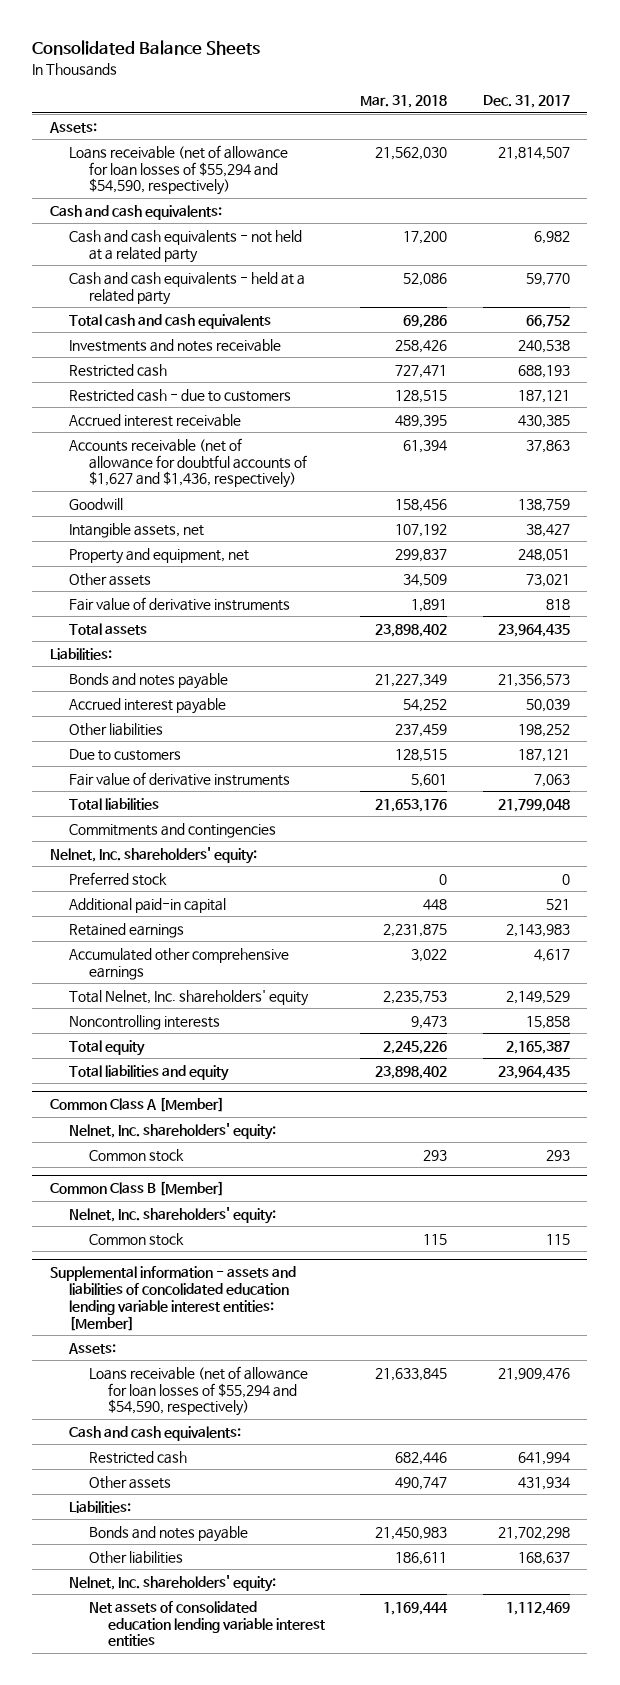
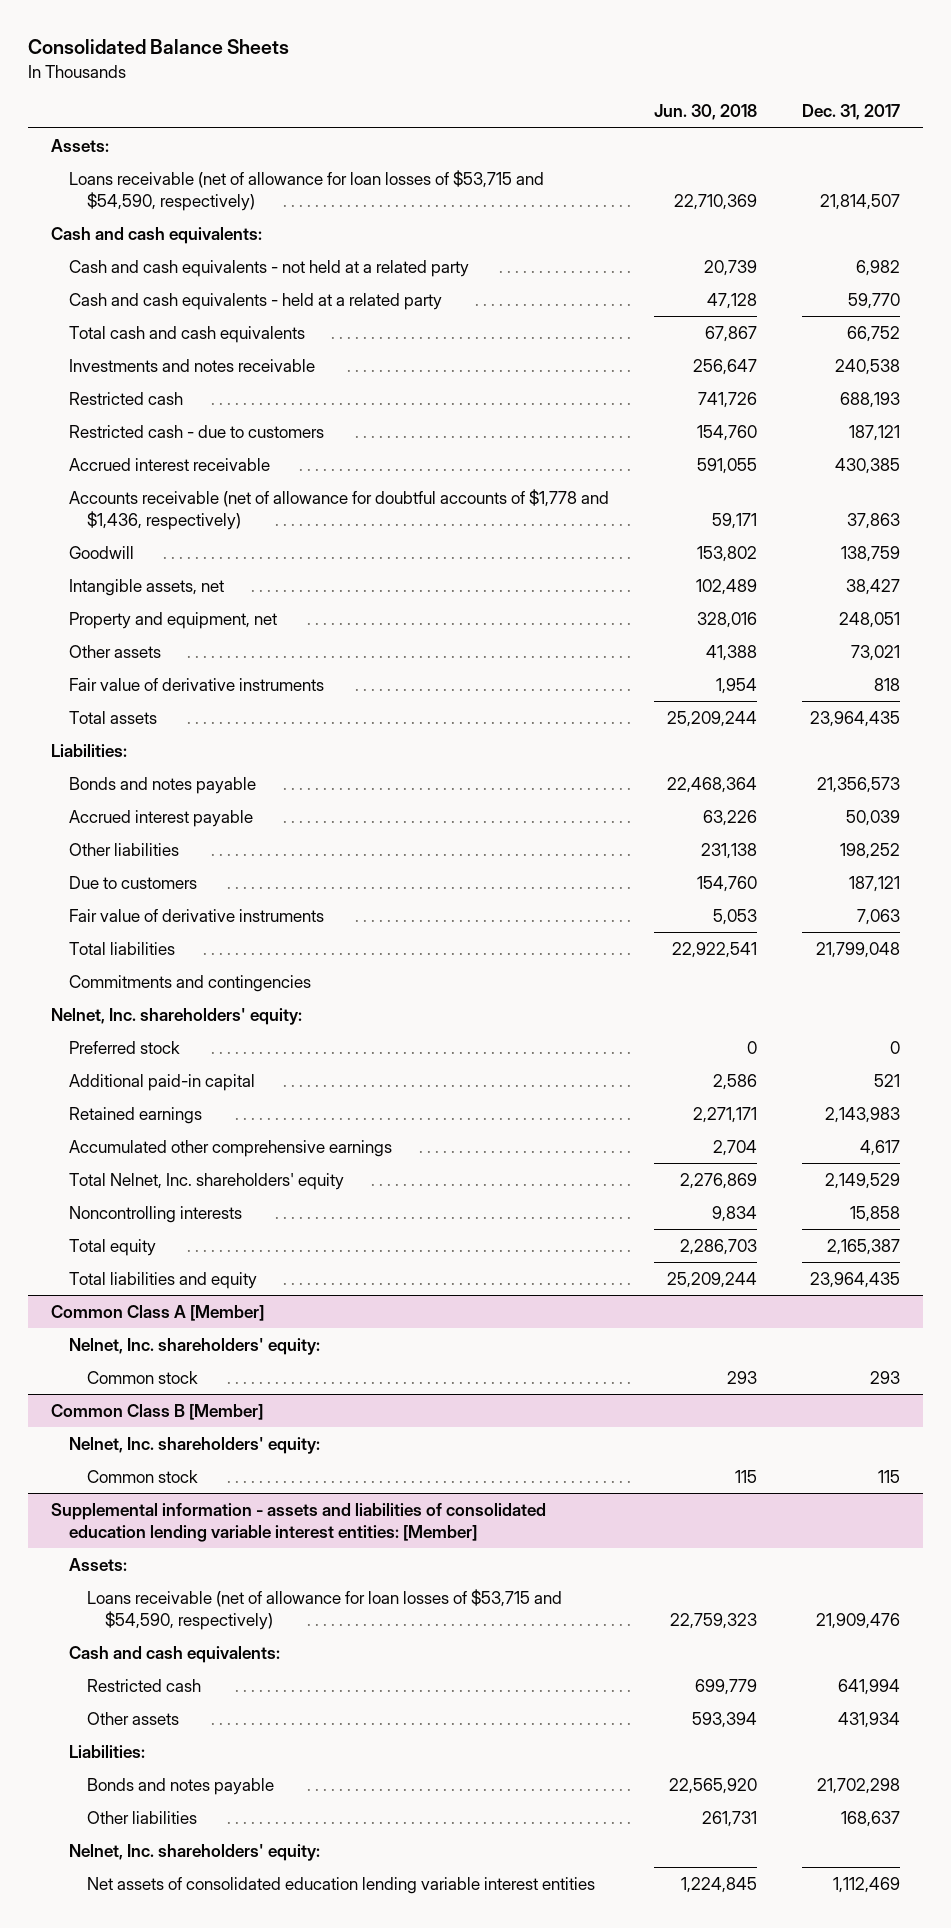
[360,95,448,109] Mar. 31, 2018 -> none
none -> [653,104,757,121] Jun. 30, 2018
[69,144,289,196] Loans receivable (net of allowance for loan losses of $55,294 and $54,590, respectively) -> [68,169,544,211] Loans receivable (net of allowance for loan losses of $53,715 and $54,590, respectively)
[69,437,307,489] Accounts receivable (net of allowance for doubtful accounts of $1,627 and $1,436, respectively) -> [68,488,609,530] Accounts receivable (net of allowance for doubtful accounts of $1,778 and $1,436, respectively)
[49,1266,296,1331] Supplemental information - assets and liabilities of concolidated education lending variable interest entities: [Member] -> [50,1502,546,1542] Supplemental information - assets and liabilities of consolidated education lending variable interest entities: [Member]
[88,1365,308,1417] Loans receivable (net of allowance for loan losses of $55,294 and $54,590, respectively) -> [86,1588,562,1630] Loans receivable (net of allowance for loan losses of $53,715 and $54,590, respectively)

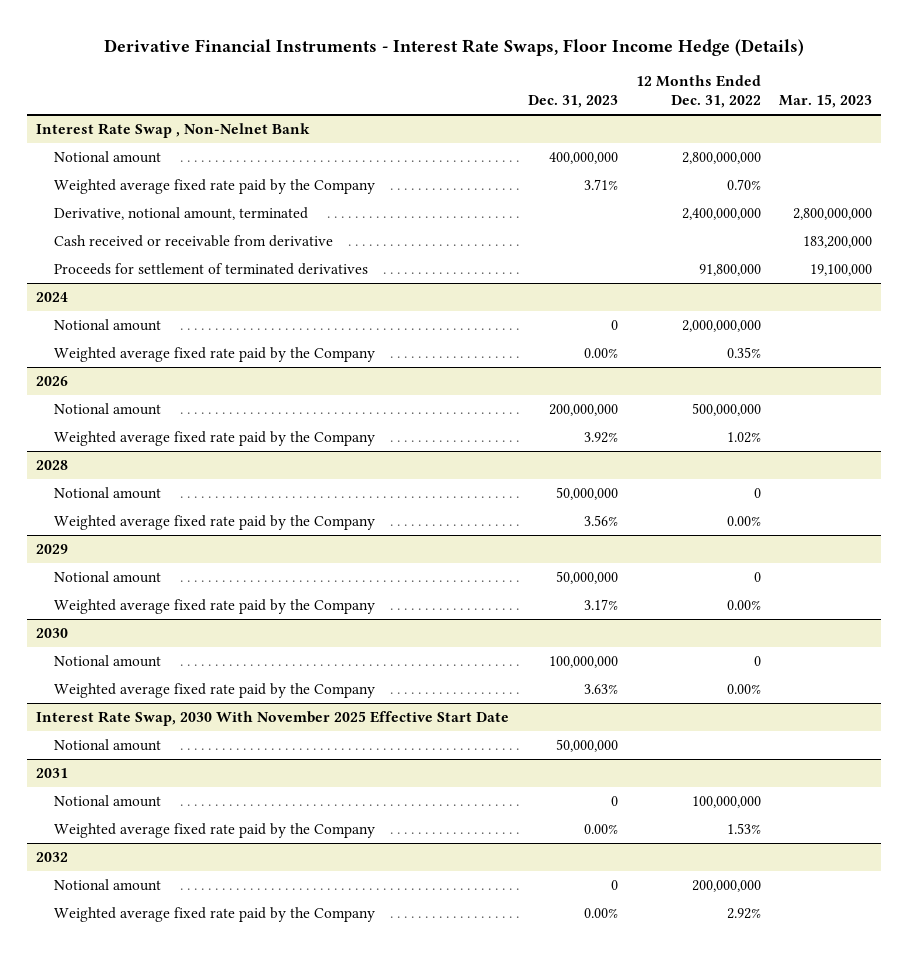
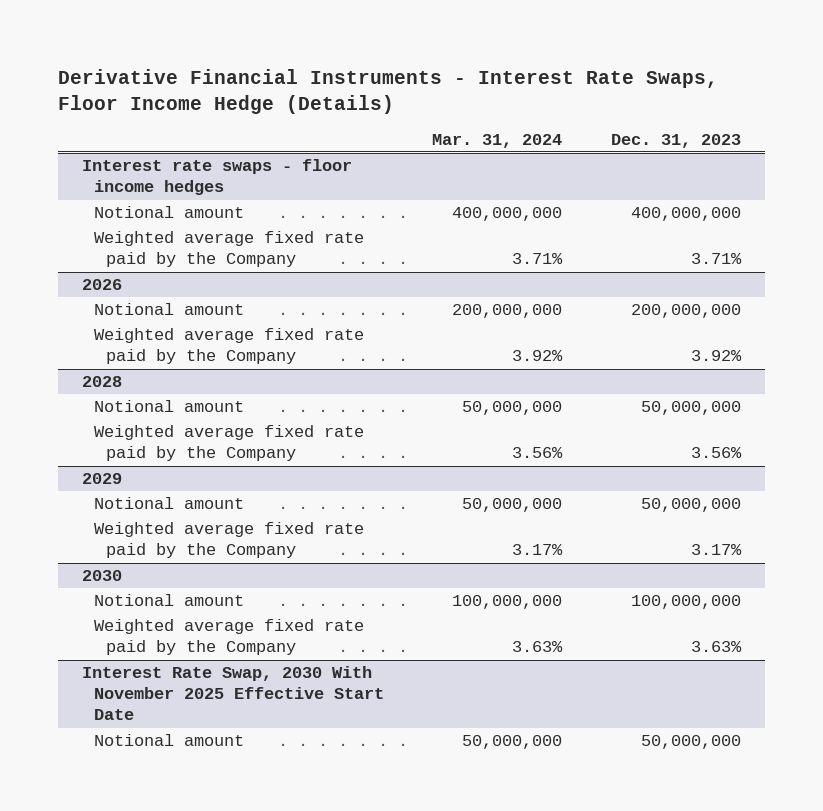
[635,75,761,109] 12 Months Ended Dec. 31, 2022 -> none
[778,94,872,109] Mar. 15, 2023 -> none
none -> [432,133,563,148] Mar. 31, 2024
[36,122,311,138] Interest Rate Swap , Non-Nelnet Bank -> [81,159,352,196] Interest rate swaps - floor income hedges
[54,206,309,220] Derivative, notional amount, terminated -> none
[54,234,334,247] Cash received or receivable from derivative -> none
[54,262,369,275] Proceeds for settlement of terminated derivatives -> none
[36,291,69,302] 2024 -> none
[54,318,162,331] Notional amount -> none
[54,346,376,362] Weighted average fixed rate paid by the Company -> none
[36,767,69,778] 2031 -> none
[54,794,162,807] Notional amount -> none
[54,822,376,838] Weighted average fixed rate paid by the Company -> none
[36,851,69,862] 2032 -> none
[54,878,162,891] Notional amount -> none
[54,906,376,922] Weighted average fixed rate paid by the Company -> none

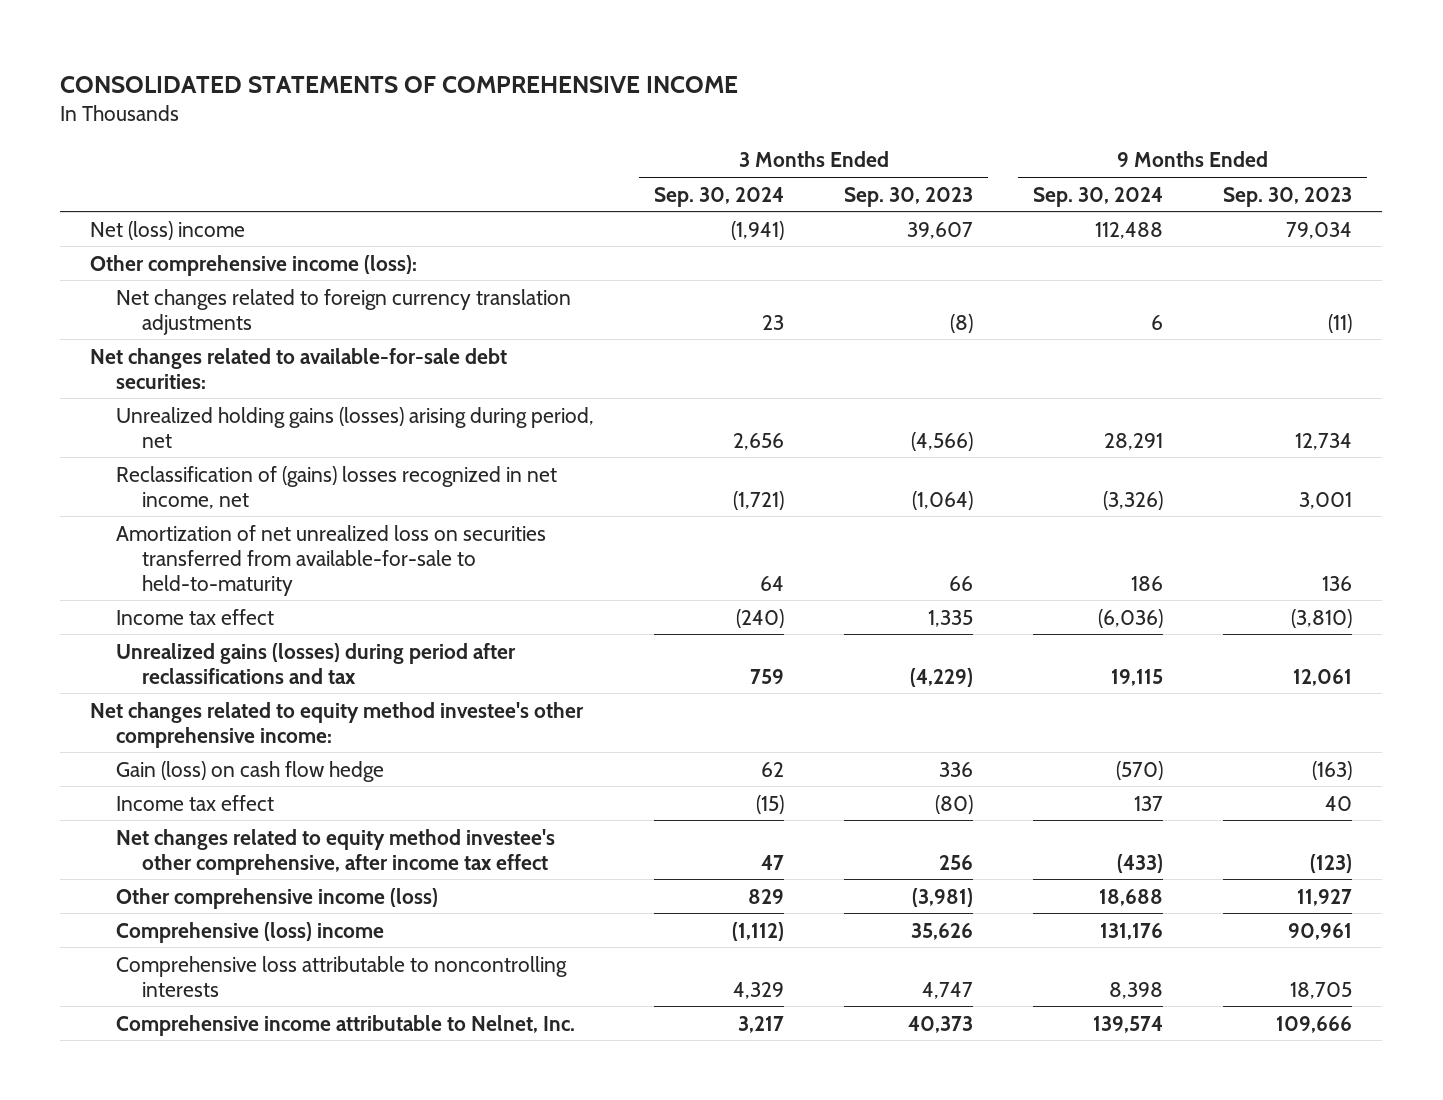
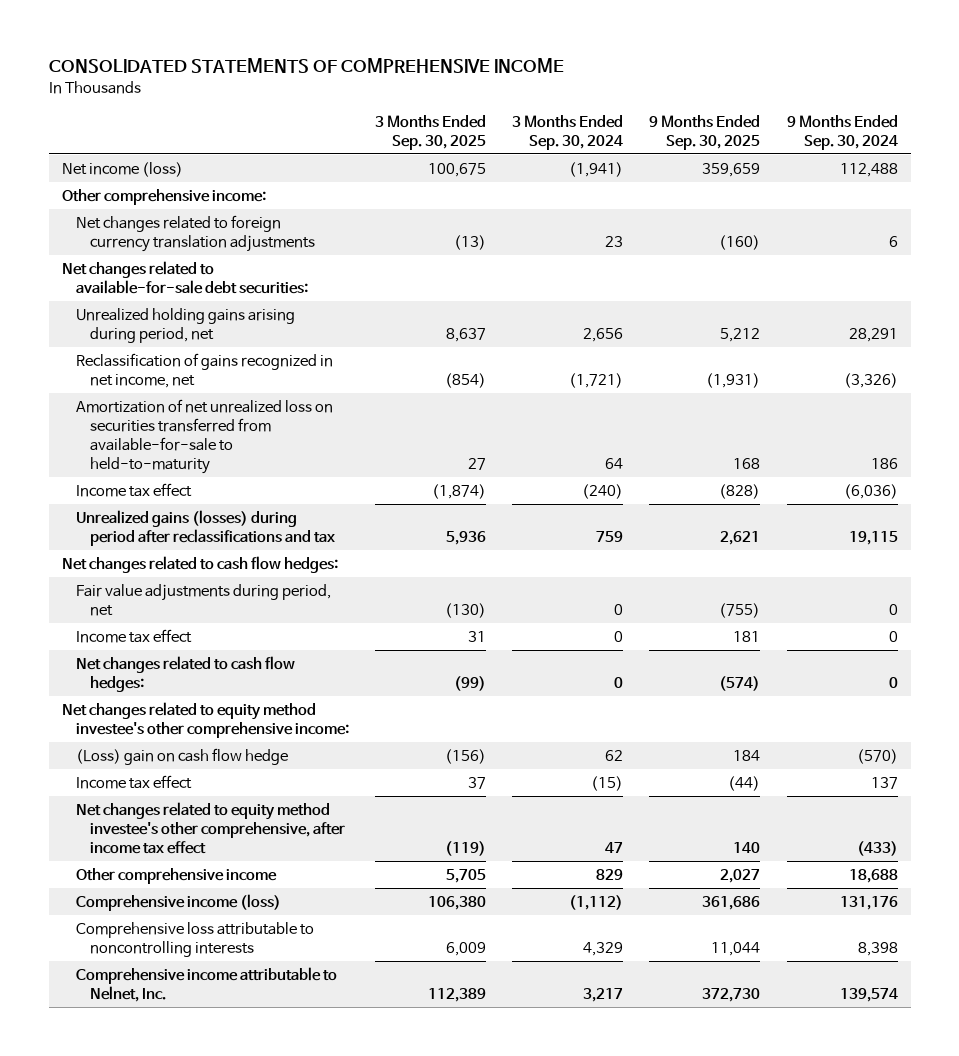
[844,186,974,207] Sep. 30, 2023 -> none
[1223,186,1353,207] Sep. 30, 2023 -> none
none -> [374,114,486,150] 3 Months Ended Sep. 30, 2025
none -> [649,114,761,150] 9 Months Ended Sep. 30, 2025
[90,220,246,240] Net (loss) income -> [61,161,183,177] Net income (loss)
[90,254,418,276] Other comprehensive income (loss): -> [61,188,266,205] Other comprehensive income:
[116,406,595,448] Unrealized holding gains (losses) arising during period, net -> [75,307,295,343] Unrealized holding gains arising during period, net
[116,465,558,509] Reclassification of (gains) losses recognized in net income, net -> [75,352,333,388] Reclassification of gains recognized in net income, net
none -> [61,555,338,573] Net changes related to cash flow hedges:
none -> [75,583,331,616] Fair value adjustments during period, net
none -> [75,628,192,643] Income tax effect
none -> [75,655,295,692] Net changes related to cash flow hedges:
[116,760,385,782] Gain (loss) on cash flow hedge -> [75,747,288,765] (Loss) gain on cash flow hedge
[116,887,439,909] Other comprehensive income (loss) -> [75,867,277,884] Other comprehensive income
[116,921,385,943] Comprehensive (loss) income -> [75,893,281,911] Comprehensive income (loss)

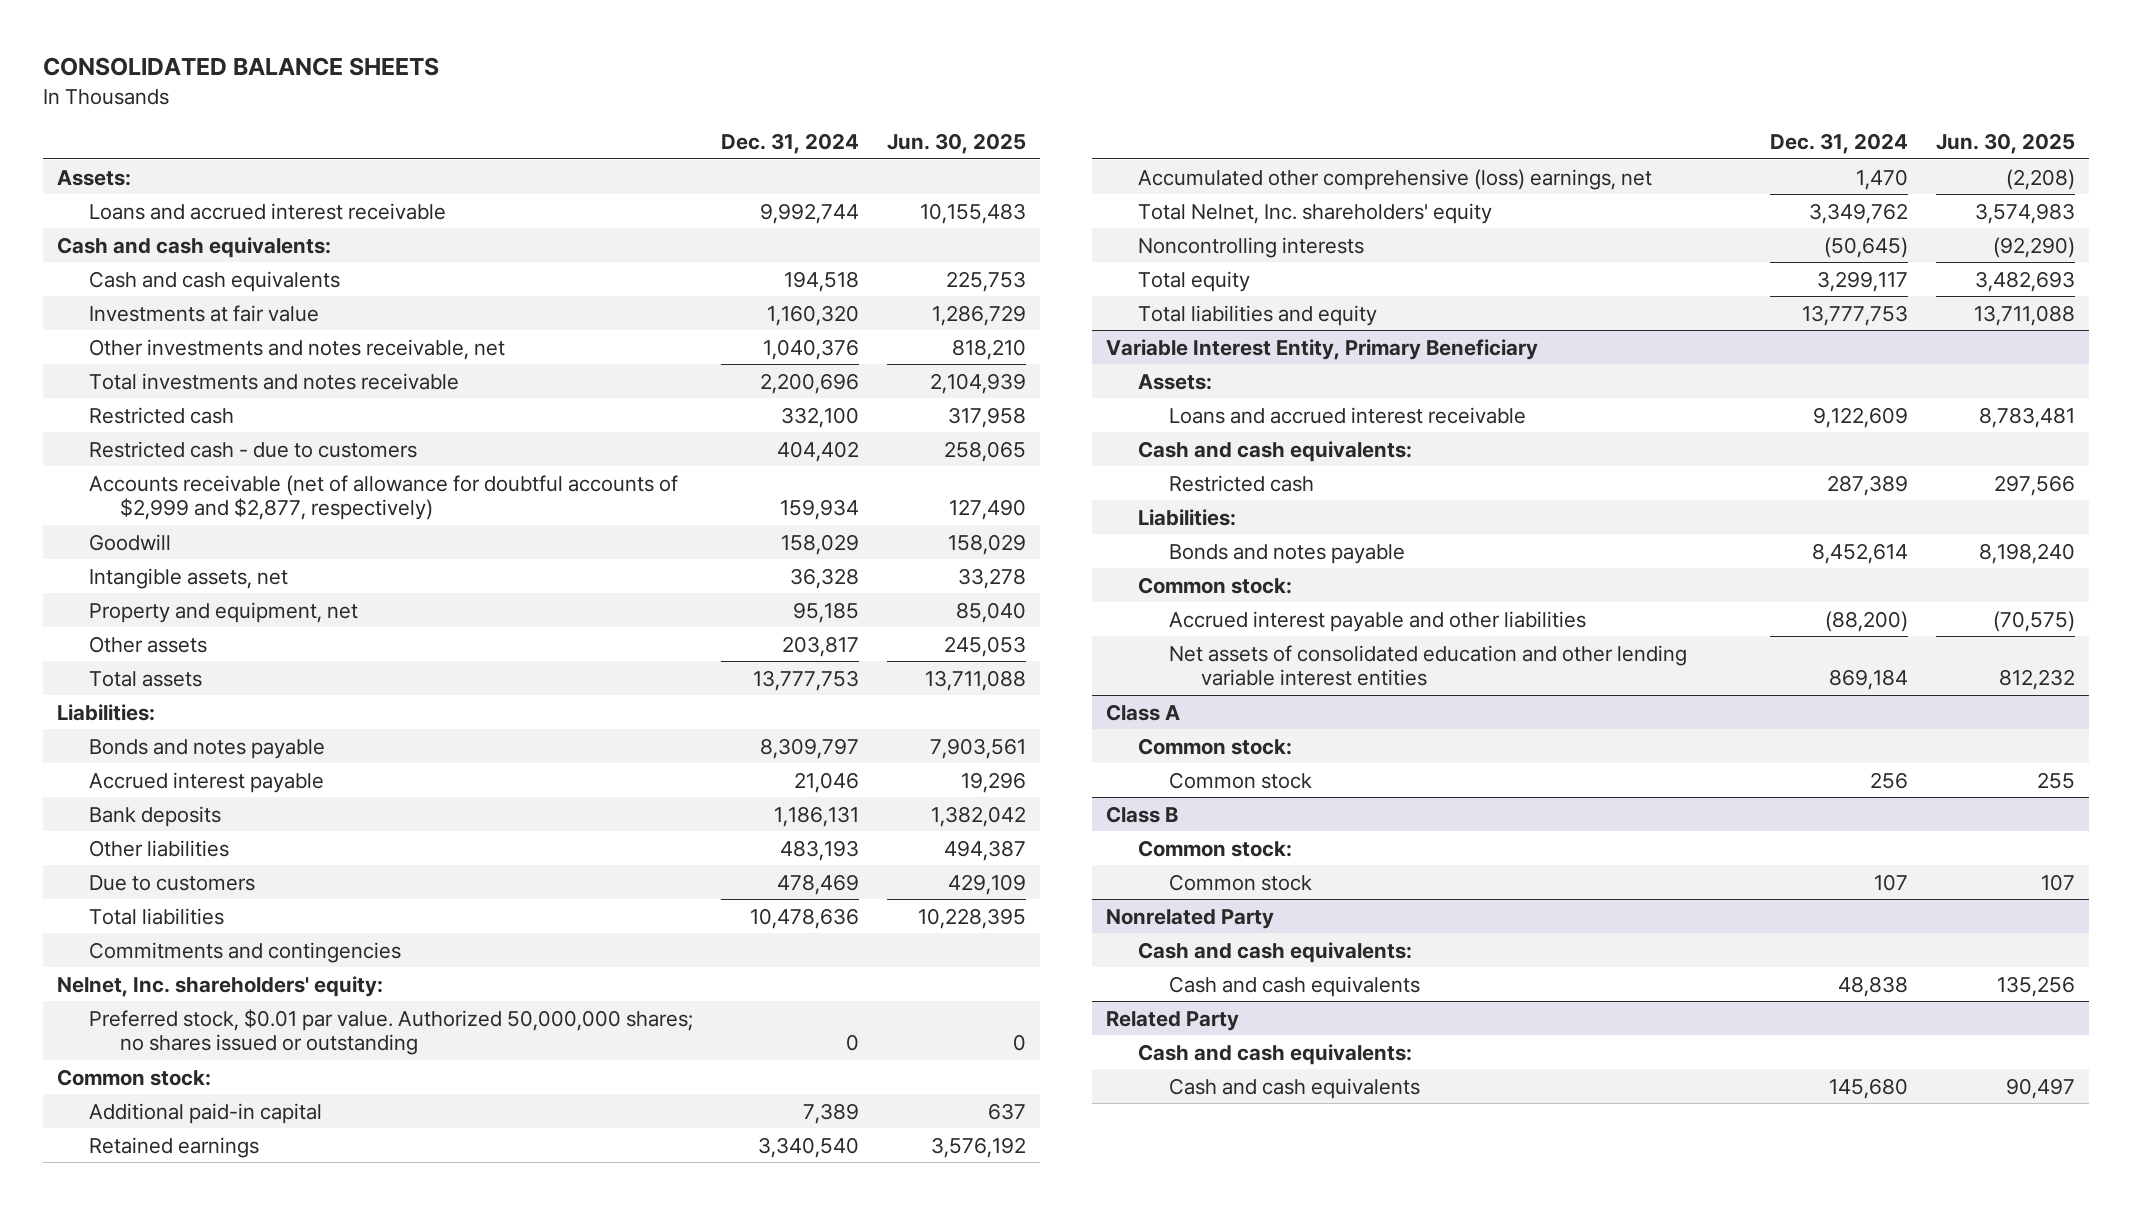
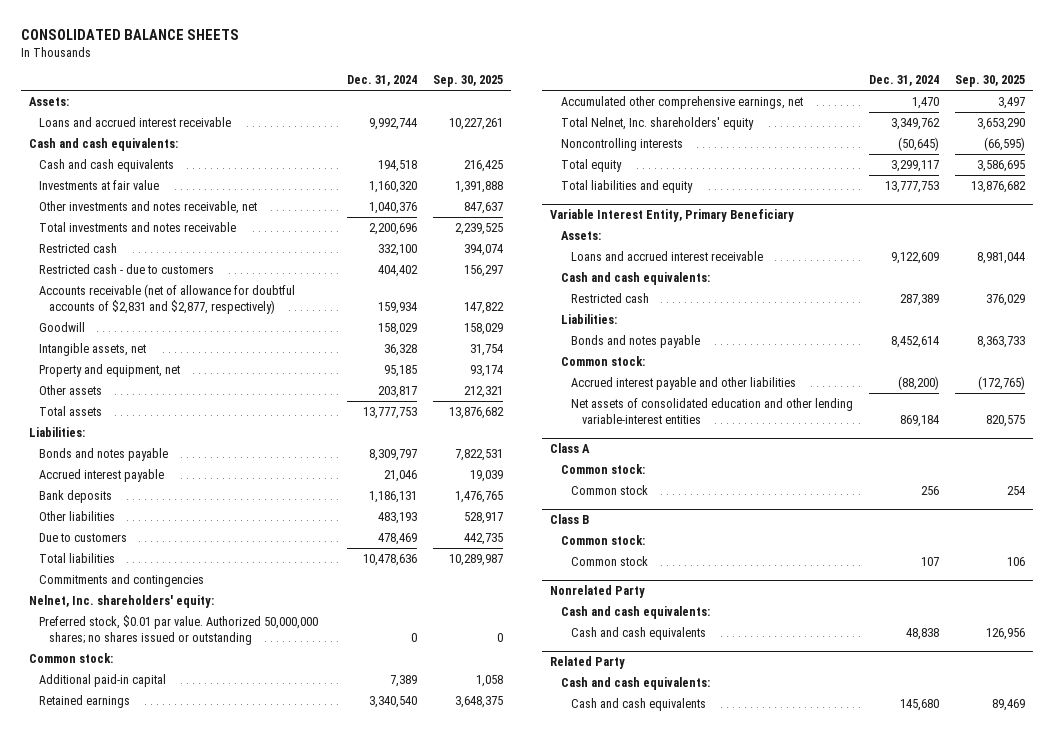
[886,133,1026,155] Jun. 30, 2025 -> none
none -> [433,75,504,88] Sep. 30, 2025
[88,474,678,520] Accounts receivable (net of allowance for doubtful accounts of $2,999 and $2,877, respectively) -> [38,283,295,315] Accounts receivable (net of allowance for doubtful accounts of $2,831 and $2,877, respectively)
[1137,168,1652,190] Accumulated other comprehensive (loss) earnings, net -> [560,95,803,109] Accumulated other comprehensive earnings, net
[1169,644,1688,686] Net assets of consolidated education and other lending variable interest entities -> [571,397,854,425] Net assets of consolidated education and other lending variable-interest entities

